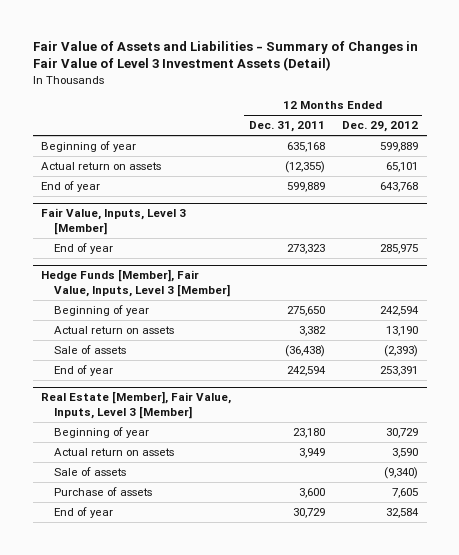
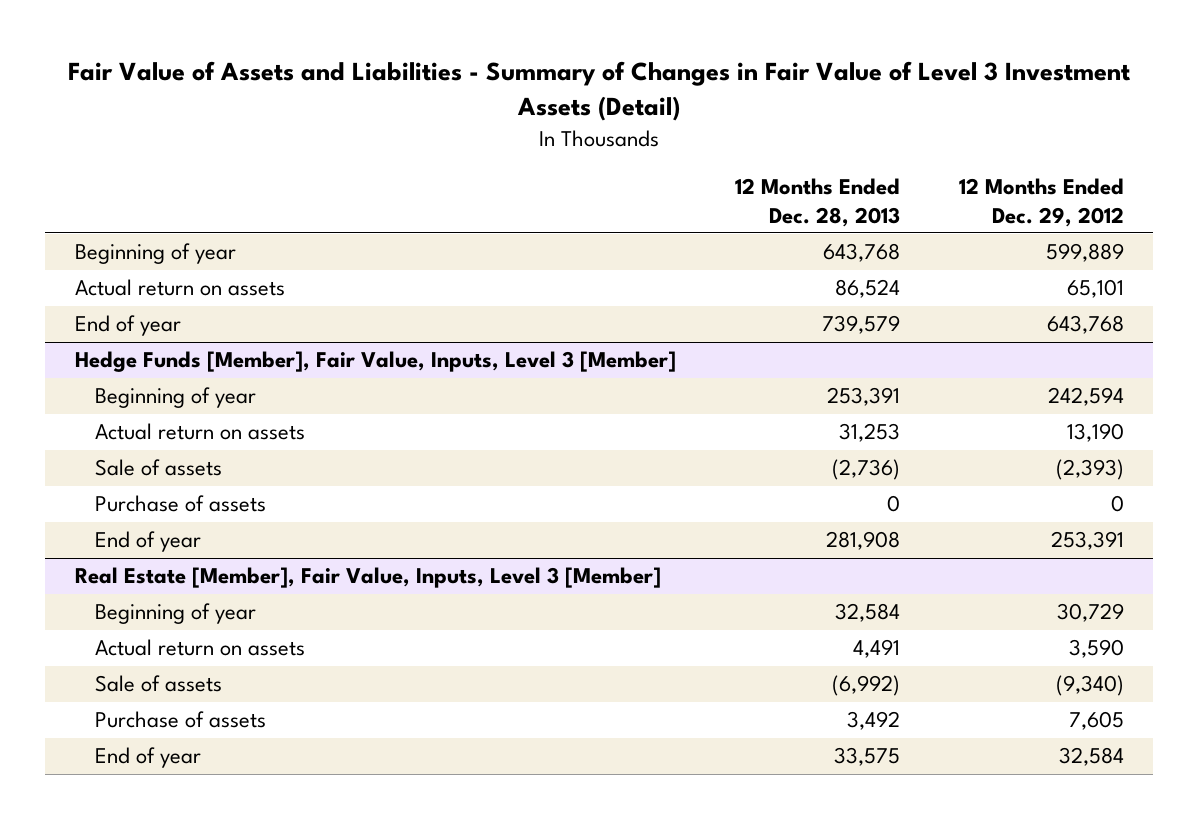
[248,121,325,133] Dec. 31, 2011 -> none
none -> [734,177,900,227] 12 Months Ended Dec. 28, 2013
[41,208,187,235] Fair Value, Inputs, Level 3 [Member] -> none
[54,243,114,255] End of year -> none
none -> [95,495,267,513] Purchase of assets

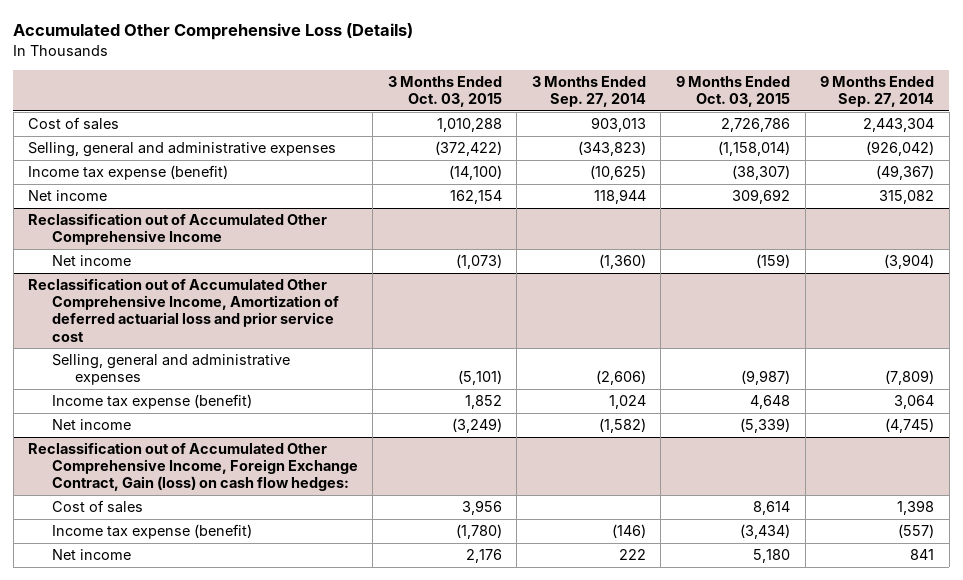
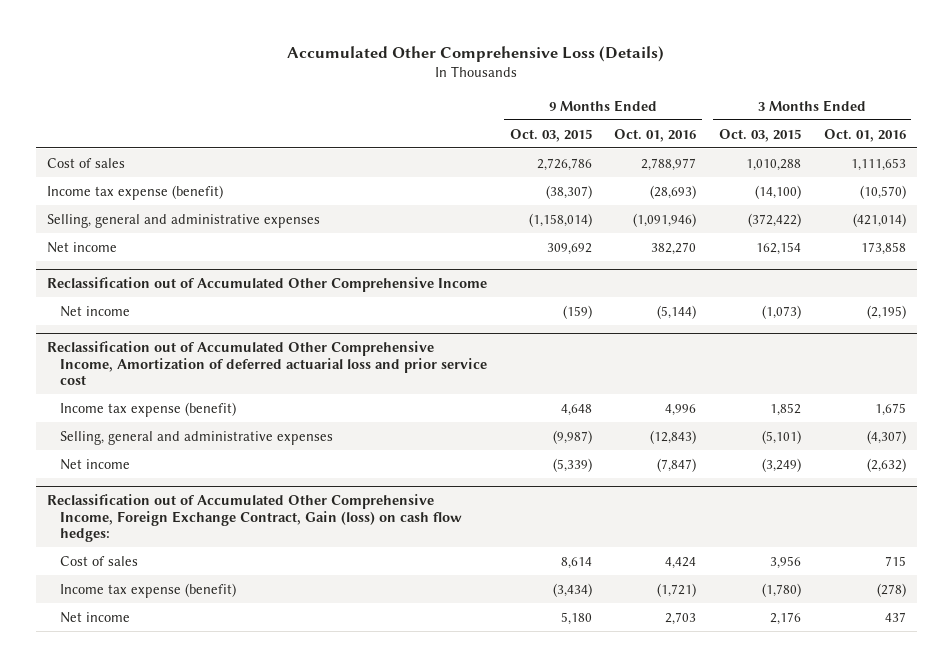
[531,76,646,108] 3 Months Ended Sep. 27, 2014 -> none
[820,76,935,108] 9 Months Ended Sep. 27, 2014 -> none
none -> [614,128,697,142] Oct. 01, 2016
none -> [823,128,906,142] Oct. 01, 2016
[28,142,337,158] Selling, general and administrative expenses -> [46,213,320,228] Selling, general and administrative expenses
[51,354,290,386] Selling, general and administrative expenses -> [60,430,334,445] Selling, general and administrative expenses

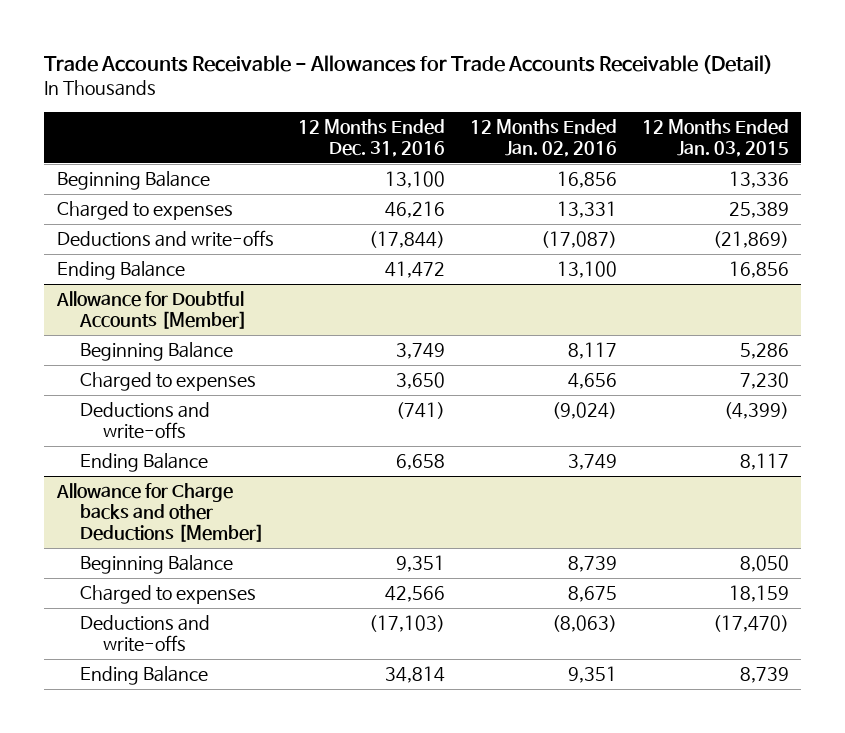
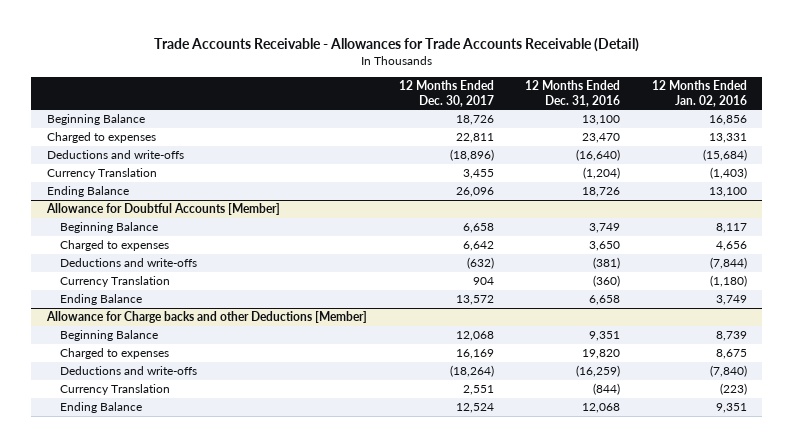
[641,118,789,157] 12 Months Ended Jan. 03, 2015 -> none
none -> [398,79,494,107] 12 Months Ended Dec. 30, 2017
[385,201,446,219] 46,216 -> [582,133,621,144] 23,470
[369,231,446,249] (17,844) -> [576,149,621,162] (16,640)
[540,231,617,249] (17,087) -> [702,149,747,162] (15,684)
none -> [47,168,158,180] Currency Translation
[385,261,446,279] 41,472 -> [582,187,621,198] 18,726
[396,402,446,420] (741) -> [593,257,621,270] (381)
[551,402,617,420] (9,024) -> [709,257,747,270] (7,844)
none -> [60,276,171,288] Currency Translation
[385,586,446,603] 42,566 -> [582,349,621,360] 19,820
[369,615,446,633] (17,103) -> [576,365,621,378] (16,259)
[551,615,617,633] (8,063) -> [709,365,747,378] (7,840)
none -> [60,384,171,396] Currency Translation
[385,666,446,684] 34,814 -> [582,403,621,414] 12,068

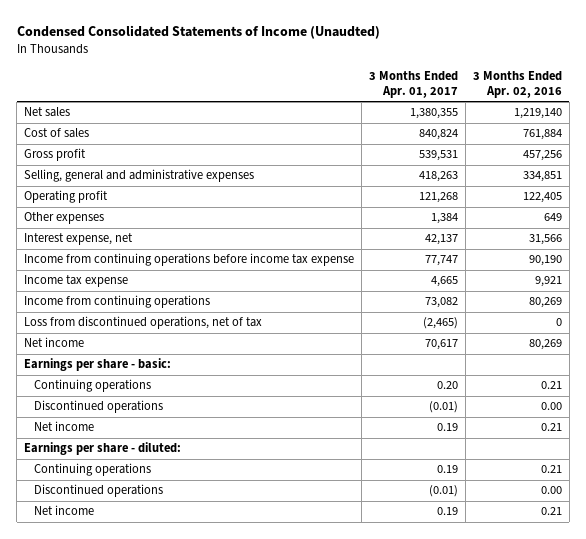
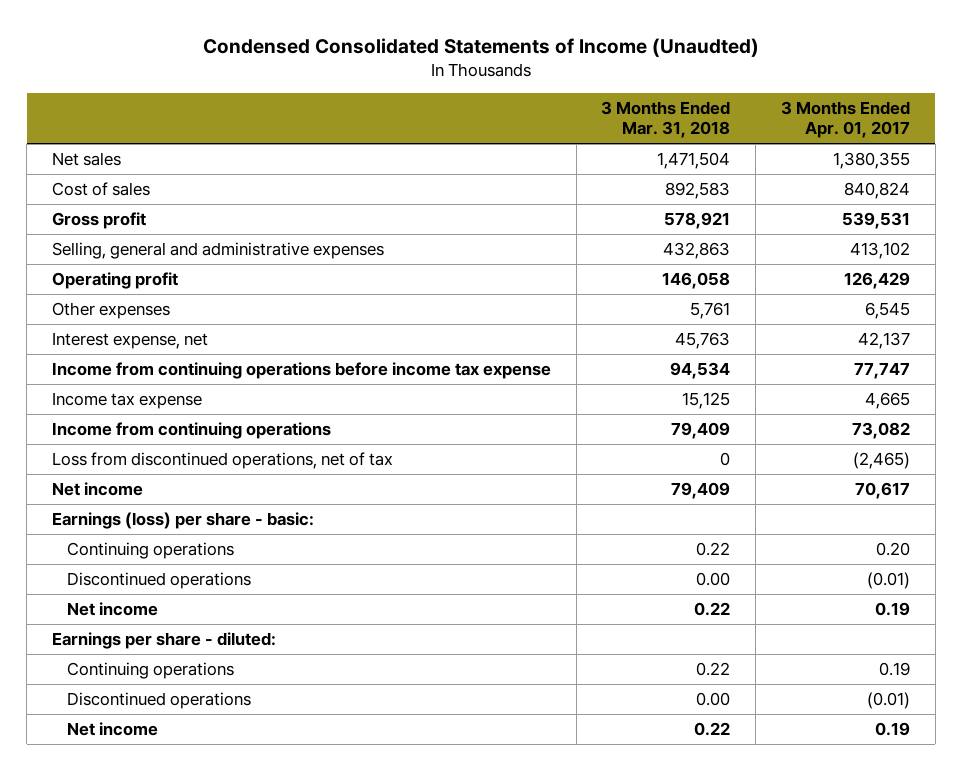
[473,70,563,99] 3 Months Ended Apr. 02, 2016 -> none
none -> [601,100,731,139] 3 Months Ended Mar. 31, 2018
[419,171,459,183] 418,263 -> [849,242,910,260] 413,102
[419,192,459,204] 121,268 -> [843,272,910,290] 126,429
[431,213,459,225] 1,384 -> [864,302,910,320] 6,545
[24,358,172,372] Earnings per share - basic: -> [51,512,314,530] Earnings (loss) per share - basic:

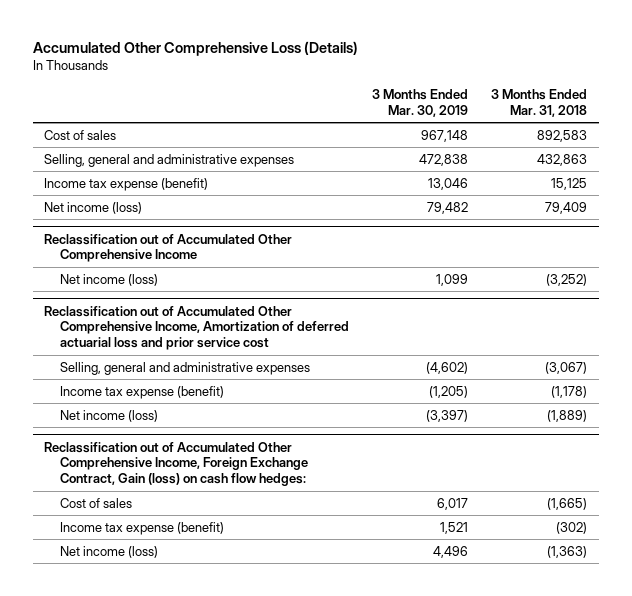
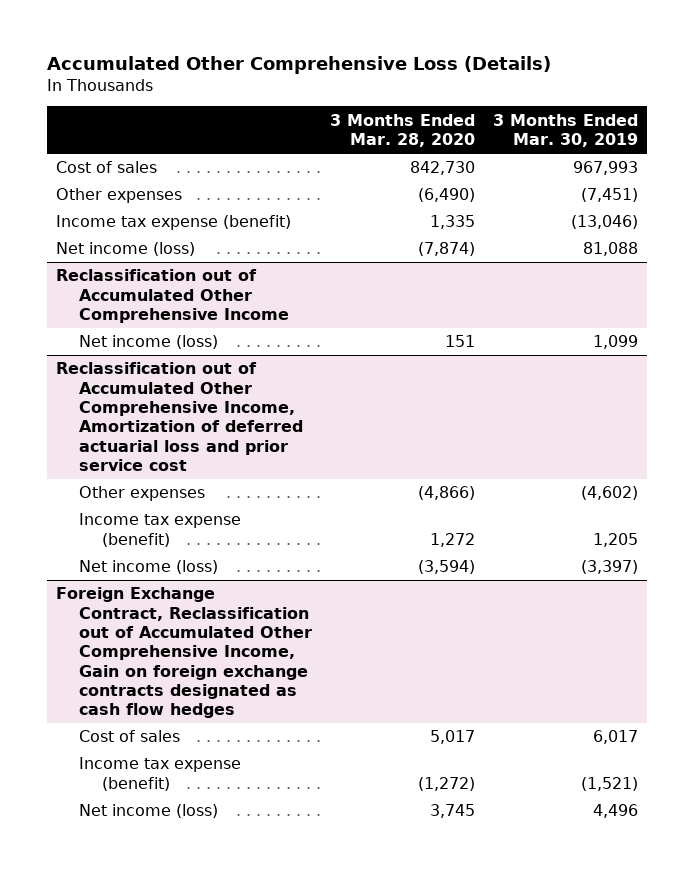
[491,89,588,118] 3 Months Ended Mar. 31, 2018 -> none
none -> [329,113,475,147] 3 Months Ended Mar. 28, 2020
[44,153,295,167] Selling, general and administrative expenses -> none
[421,129,469,142] 967,148 -> [573,161,639,176] 967,993
none -> [55,188,182,204] Other expenses
[428,177,469,190] 13,046 -> [571,215,639,230] (13,046)
[427,201,469,214] 79,482 -> [583,242,639,257] 81,088
[60,361,311,375] Selling, general and administrative expenses -> [78,486,205,502] Other expenses
[429,385,469,398] (1,205) -> [593,532,639,547] 1,205
[44,441,309,487] Reclassification out of Accumulated Other Comprehensive Income, Foreign Exchange Contract, Gain (loss) on cash flow hedges: -> [55,587,312,719] Foreign Exchange Contract, Reclassification out of Accumulated Other Comprehensive Income, Gain on foreign exchange contracts designated as cash flow hedges
[440,521,469,534] 1,521 -> [581,776,639,791] (1,521)

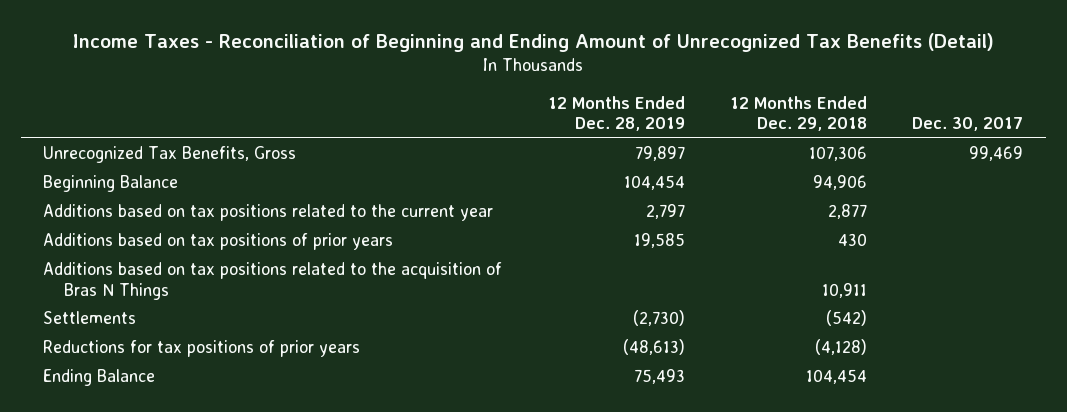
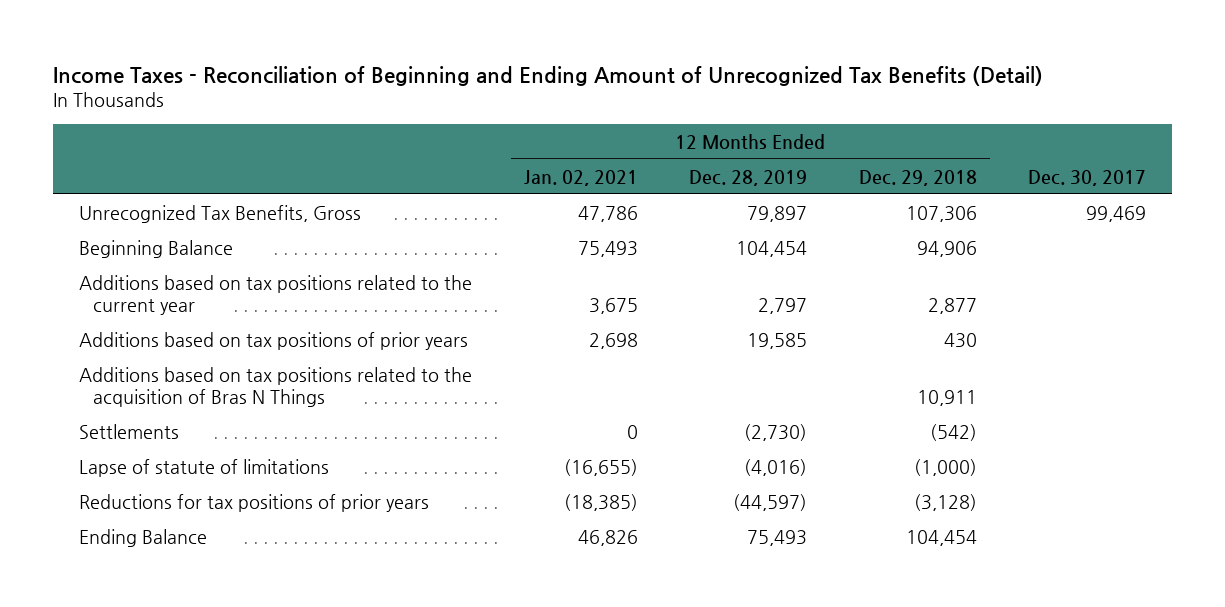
none -> [523,169,638,186] Jan. 02, 2021
none -> [79,458,330,477] Lapse of statute of limitations
[622,339,685,356] (48,613) -> [733,493,808,511] (44,597)
[815,339,868,356] (4,128) -> [913,493,977,511] (3,128)

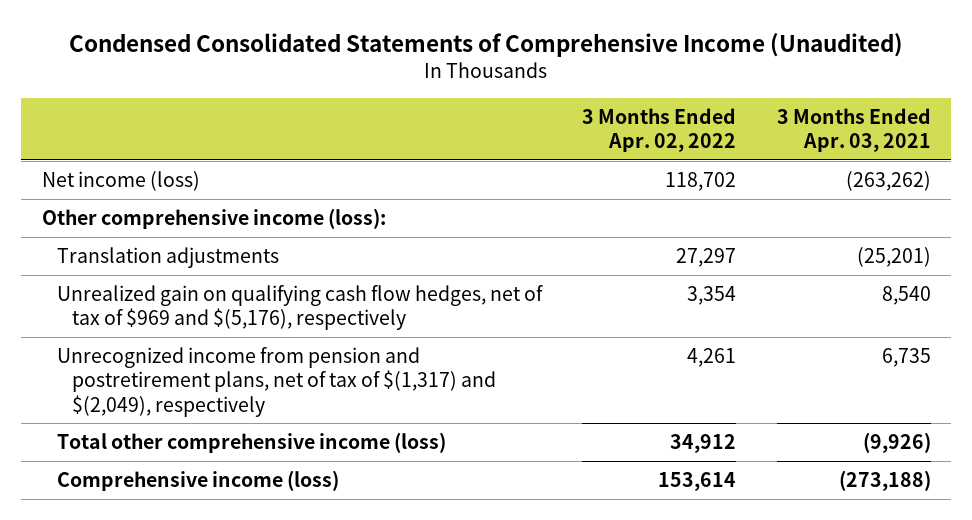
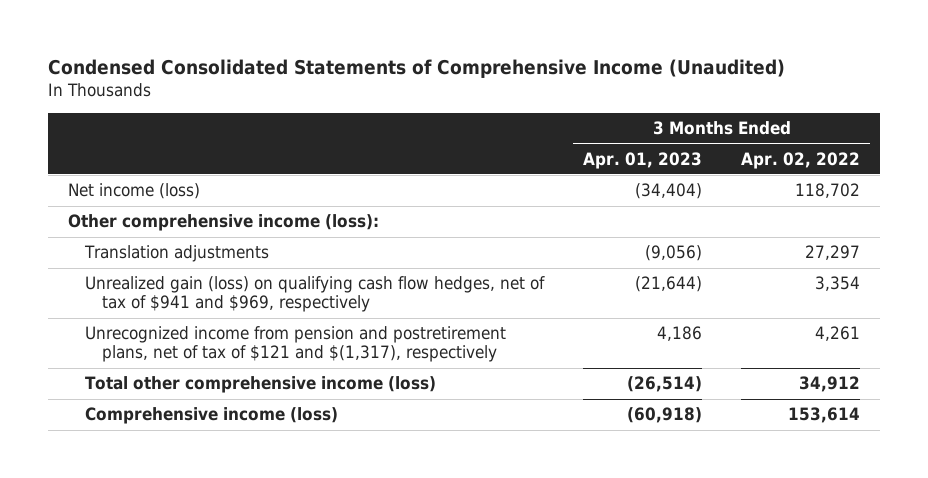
[776,107,931,153] 3 Months Ended Apr. 03, 2021 -> none
none -> [583,151,703,169] Apr. 01, 2023
[56,285,543,331] Unrealized gain on qualifying cash flow hedges, net of tax of $969 and $(5,176), respectively -> [85,276,546,313] Unrealized gain (loss) on qualifying cash flow hedges, net of tax of $941 and $969, respectively
[56,347,496,417] Unrecognized income from pension and postretirement plans, net of tax of $(1,317) and $(2,049), respectively -> [85,326,507,363] Unrecognized income from pension and postretirement plans, net of tax of $121 and $(1,317), respectively

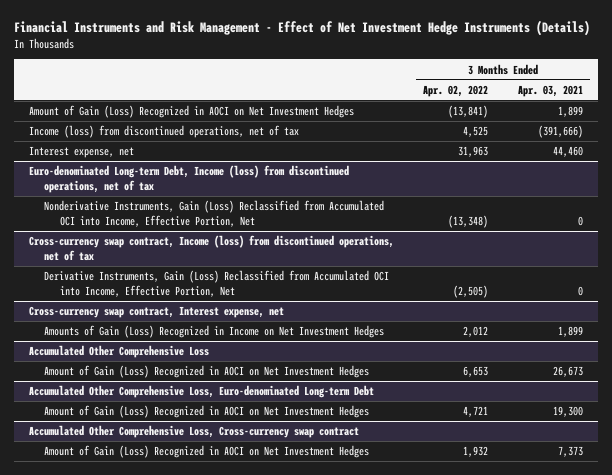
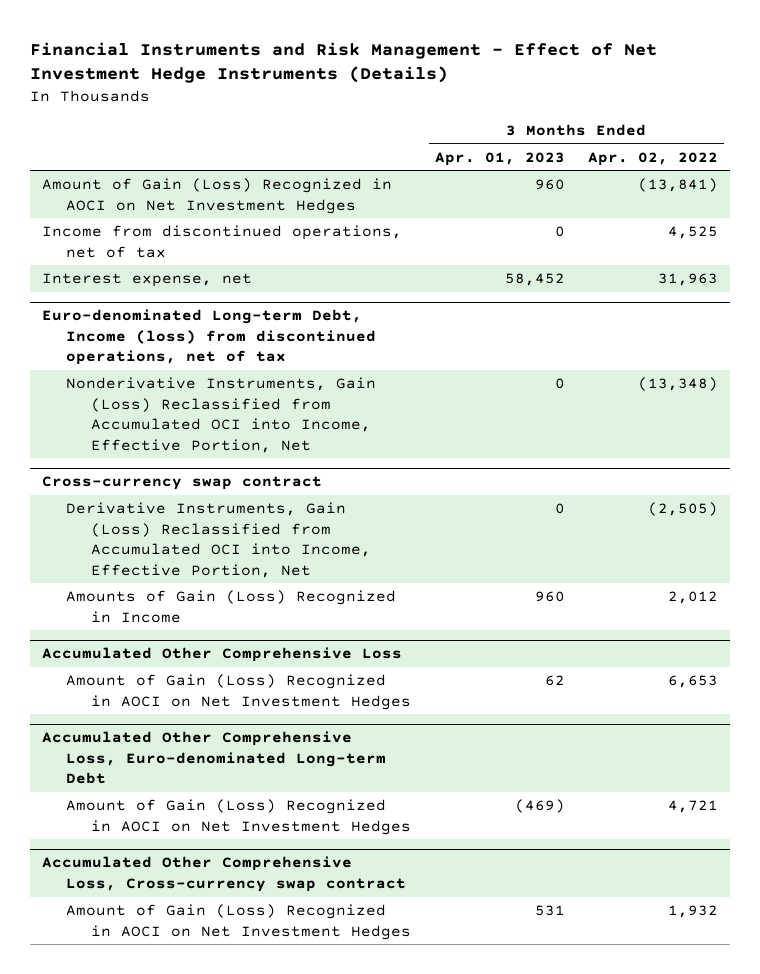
[518,84,584,97] Apr. 03, 2021 -> none
none -> [434,151,565,166] Apr. 01, 2023
[28,125,299,139] Income (loss) from discontinued operations, net of tax -> [41,225,402,258] Income from discontinued operations, net of tax
[28,235,394,262] Cross-currency swap contract, Income (loss) from discontinued operations, net of tax -> none
none -> [41,476,322,491] Cross-currency swap contract
[28,306,284,319] Cross-currency swap contract, Interest expense, net -> none
[44,325,385,339] Amounts of Gain (Loss) Recognized in Income on Net Investment Hedges -> [66,590,397,623] Amounts of Gain (Loss) Recognized in Income

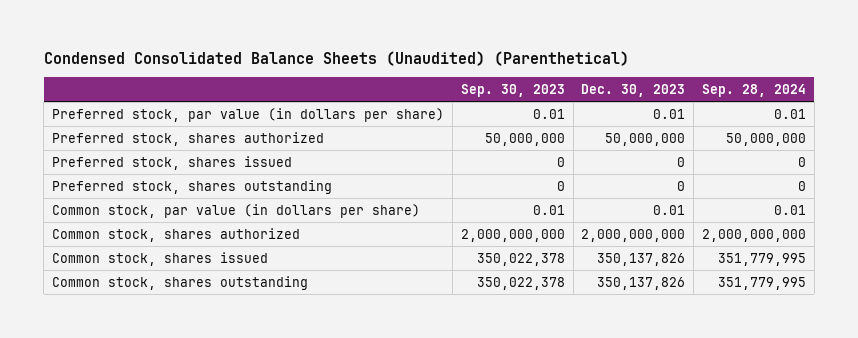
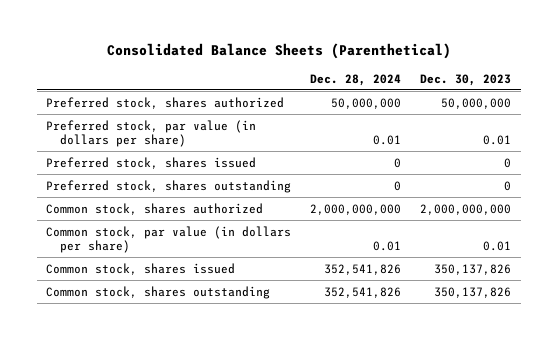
[43,51,629,67] Condensed Consolidated Balance Sheets (Unaudited) (Parenthetical) -> [106,43,451,60] Consolidated Balance Sheets (Parenthetical)
[460,84,565,98] Sep. 30, 2023 -> none
[702,84,807,98] Sep. 28, 2024 -> none
none -> [310,73,402,86] Dec. 28, 2024
[52,107,445,122] Preferred stock, par value (in dollars per share) -> [46,119,257,147] Preferred stock, par value (in dollars per share)
[52,203,421,218] Common stock, par value (in dollars per share) -> [46,225,292,253] Common stock, par value (in dollars per share)

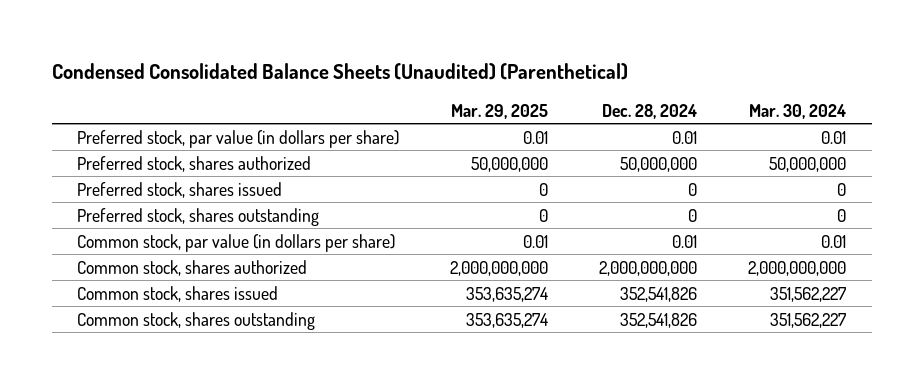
[106,43,451,60] Consolidated Balance Sheets (Parenthetical) -> [51,63,628,81] Condensed Consolidated Balance Sheets (Unaudited) (Parenthetical)
[420,73,512,86] Dec. 30, 2023 -> none
none -> [451,103,549,119] Mar. 29, 2025
none -> [749,103,847,119] Mar. 30, 2024
[46,96,285,109] Preferred stock, shares authorized -> [77,155,312,172] Preferred stock, shares authorized
[46,202,264,215] Common stock, shares authorized -> [77,259,308,276] Common stock, shares authorized

